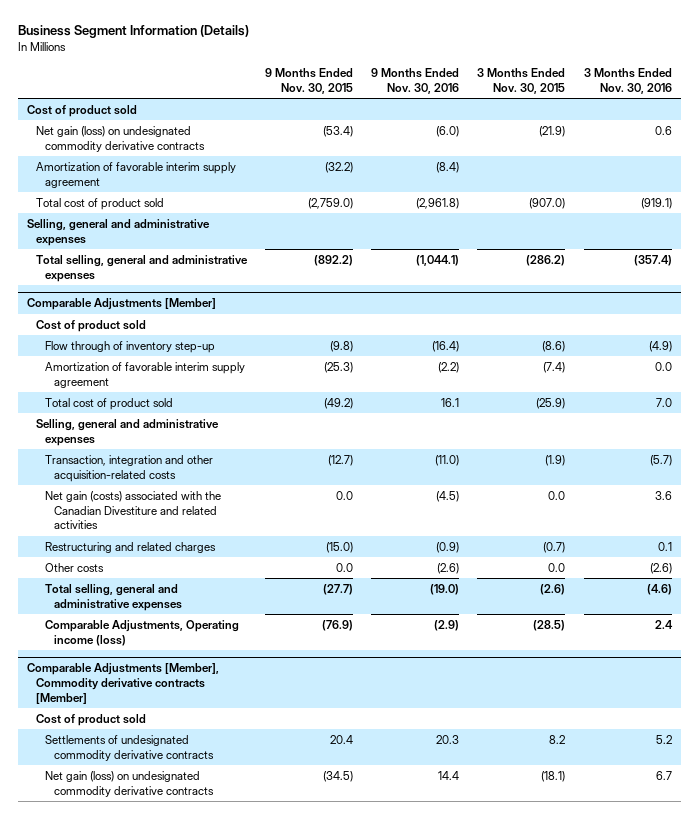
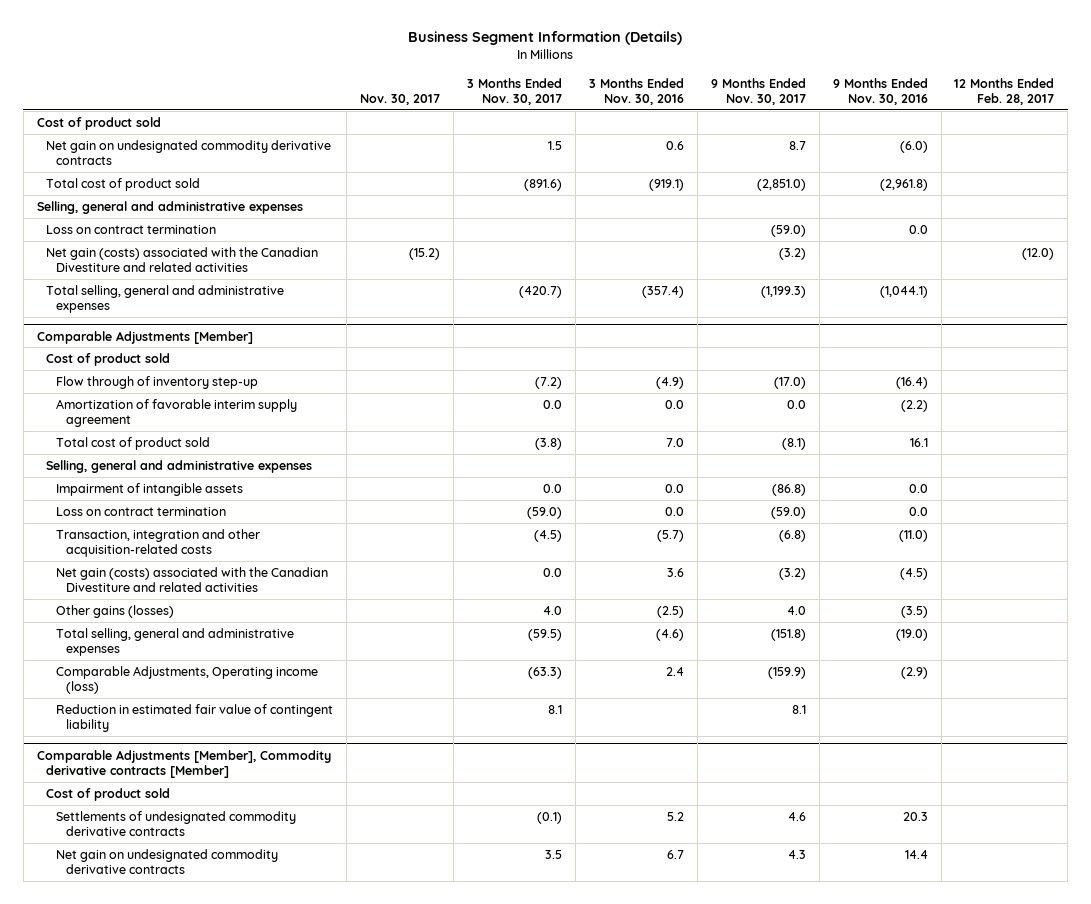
[264,68,353,94] 9 Months Ended Nov. 30, 2015 -> none
[477,68,566,94] 3 Months Ended Nov. 30, 2015 -> none
none -> [359,93,440,105] Nov. 30, 2017
none -> [466,77,562,105] 3 Months Ended Nov. 30, 2017
none -> [710,77,806,105] 9 Months Ended Nov. 30, 2017
none -> [954,77,1055,105] 12 Months Ended Feb. 28, 2017
[35,161,236,188] Amortization of favorable interim supply agreement -> none
[35,125,205,152] Net gain (loss) on undesignated commodity derivative contracts -> [46,139,332,166] Net gain on undesignated commodity derivative contracts
none -> [46,224,217,234] Loss on contract termination
none -> [46,246,319,273] Net gain (costs) associated with the Canadian Divestiture and related activities
none -> [56,482,244,496] Impairment of intangible assets
none -> [56,506,227,516] Loss on contract termination
[44,541,216,553] Restructuring and related charges -> none
[44,562,104,572] Other costs -> [56,604,175,618] Other gains (losses)
[437,562,460,574] (2.6) -> [900,605,928,618] (3.5)
[649,562,672,574] (2.6) -> [656,605,684,618] (2.5)
none -> [56,703,334,733] Reduction in estimated fair value of contingent liability
[44,770,215,797] Net gain (loss) on undesignated commodity derivative contracts -> [56,848,279,875] Net gain on undesignated commodity derivative contracts

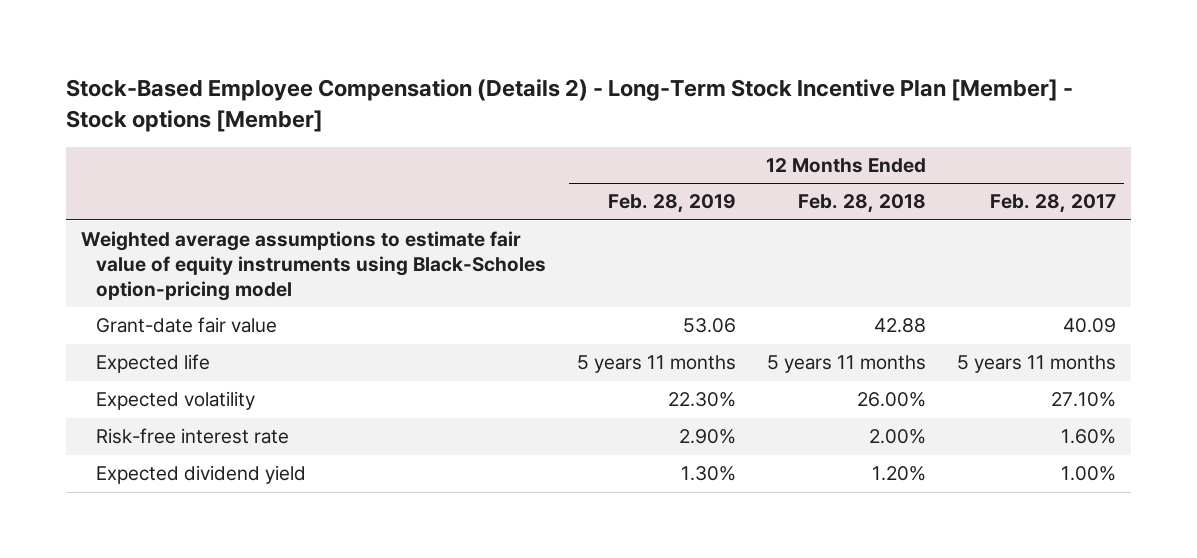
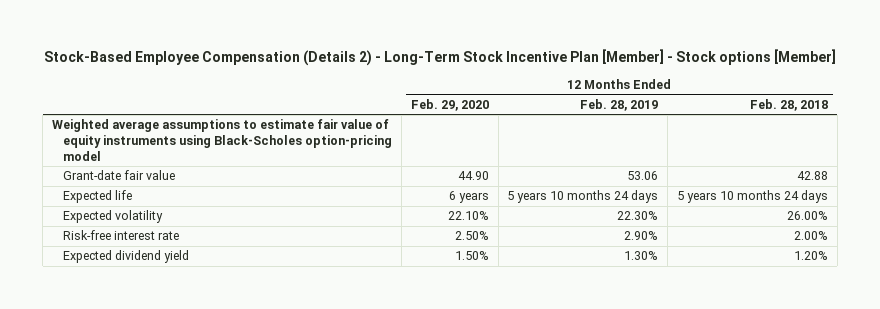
[989,194,1116,214] Feb. 28, 2017 -> none
none -> [410,98,489,111] Feb. 29, 2020
[576,355,736,374] 5 years 11 months -> [507,190,659,204] 5 years 10 months 24 days
[766,355,926,374] 5 years 11 months -> [676,190,828,204] 5 years 10 months 24 days

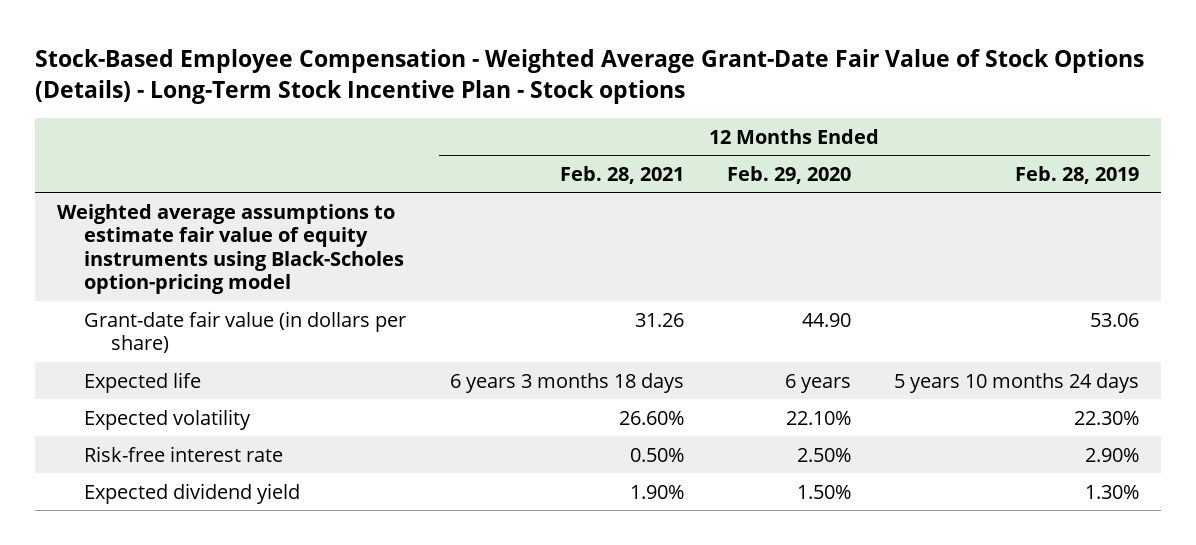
[43,48,836,66] Stock-Based Employee Compensation (Details 2) - Long-Term Stock Incentive Plan [Member] - Stock options [Member] -> [35,48,1145,104] Stock-Based Employee Compensation - Weighted Average Grant-Date Fair Value of Stock Options (Details) - Long-Term Stock Incentive Plan - Stock options
[749,98,828,111] Feb. 28, 2018 -> none
none -> [559,165,684,184] Feb. 28, 2021
[63,170,176,181] Grant-date fair value -> [84,310,407,354] Grant-date fair value (in dollars per share)

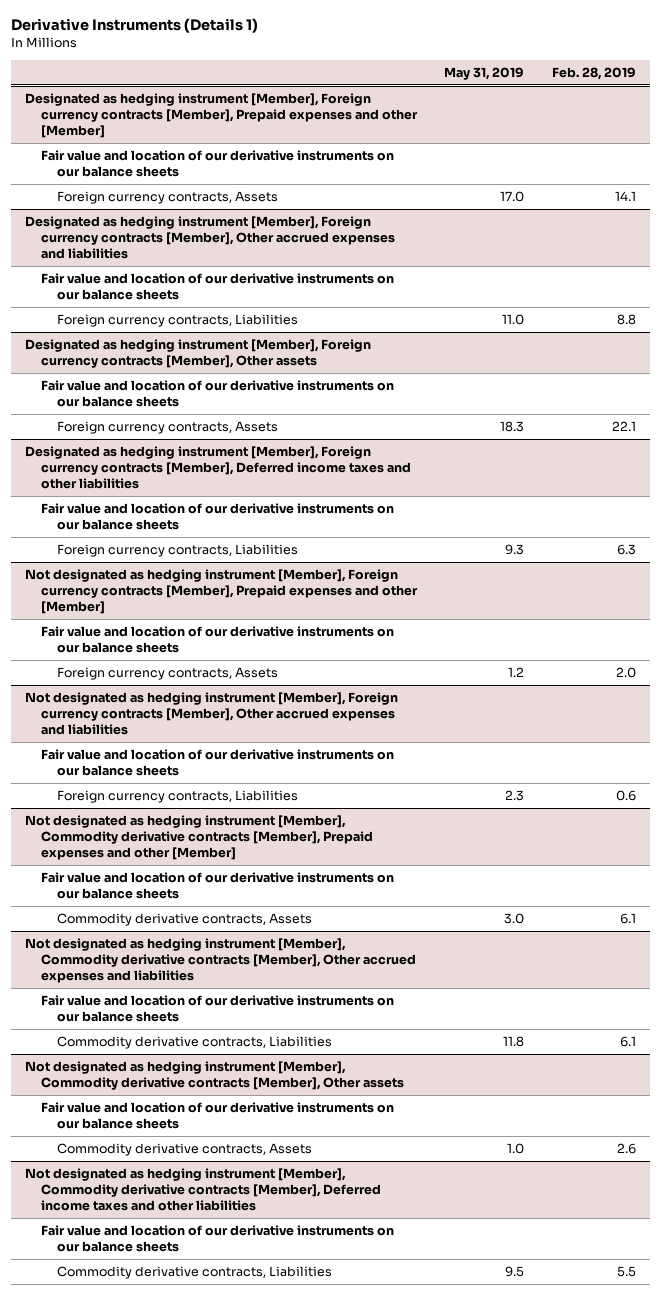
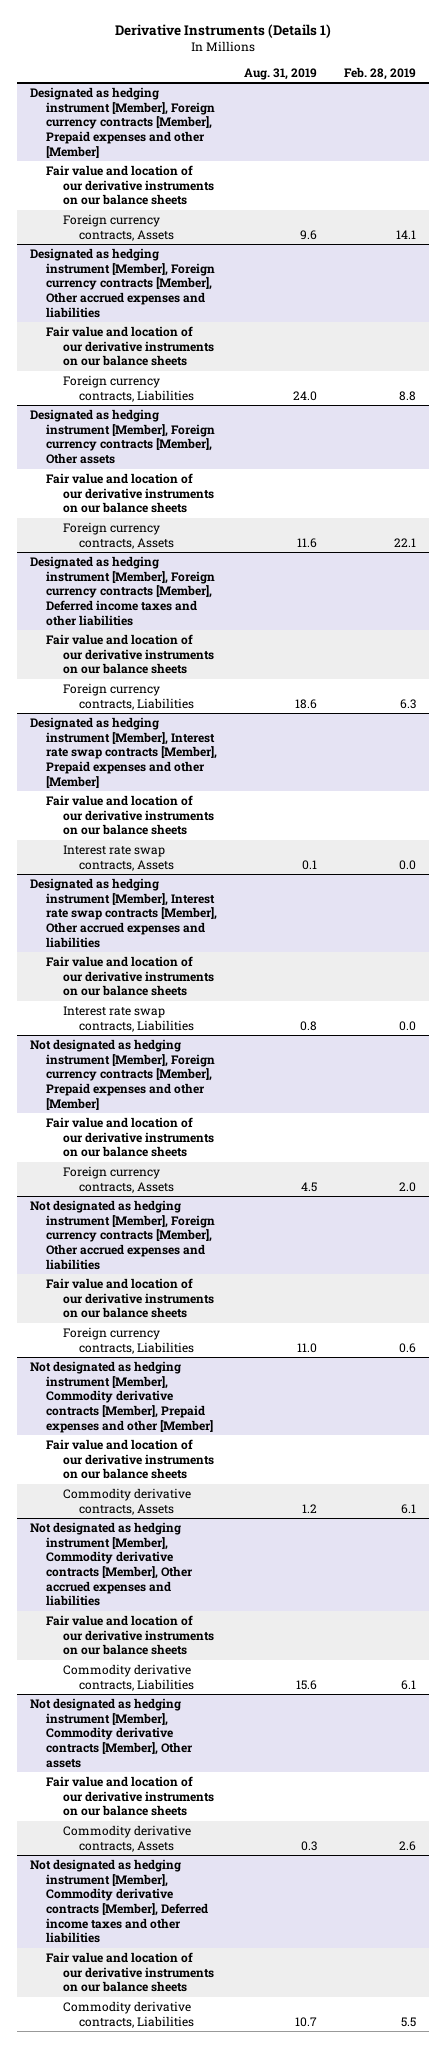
[444,66,525,80] May 31, 2019 -> none
none -> [243,67,317,80] Aug. 31, 2019
none -> [29,717,218,788] Designated as hedging instrument [Member], Interest rate swap contracts [Member], Prepaid expenses and other [Member]
none -> [46,795,214,836] Fair value and location of our derivative instruments on our balance sheets
none -> [62,845,175,871] Interest rate swap contracts, Assets
none -> [29,878,218,948] Designated as hedging instrument [Member], Interest rate swap contracts [Member], Other accrued expenses and liabilities
none -> [46,956,214,997] Fair value and location of our derivative instruments on our balance sheets
none -> [62,1006,195,1032] Interest rate swap contracts, Liabilities

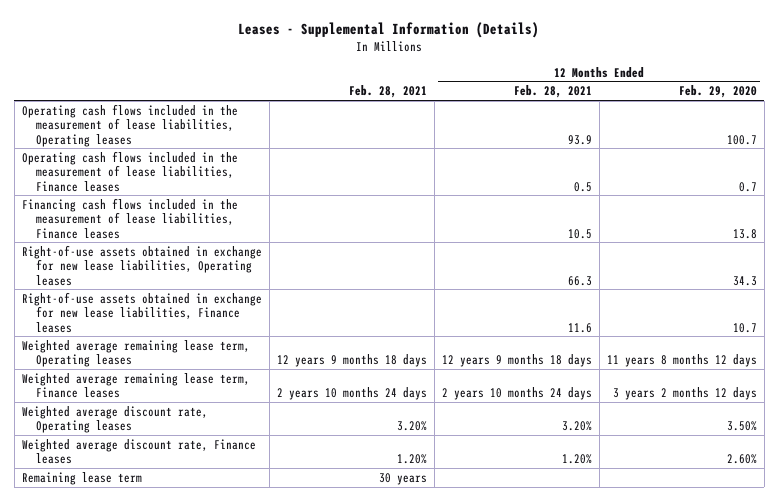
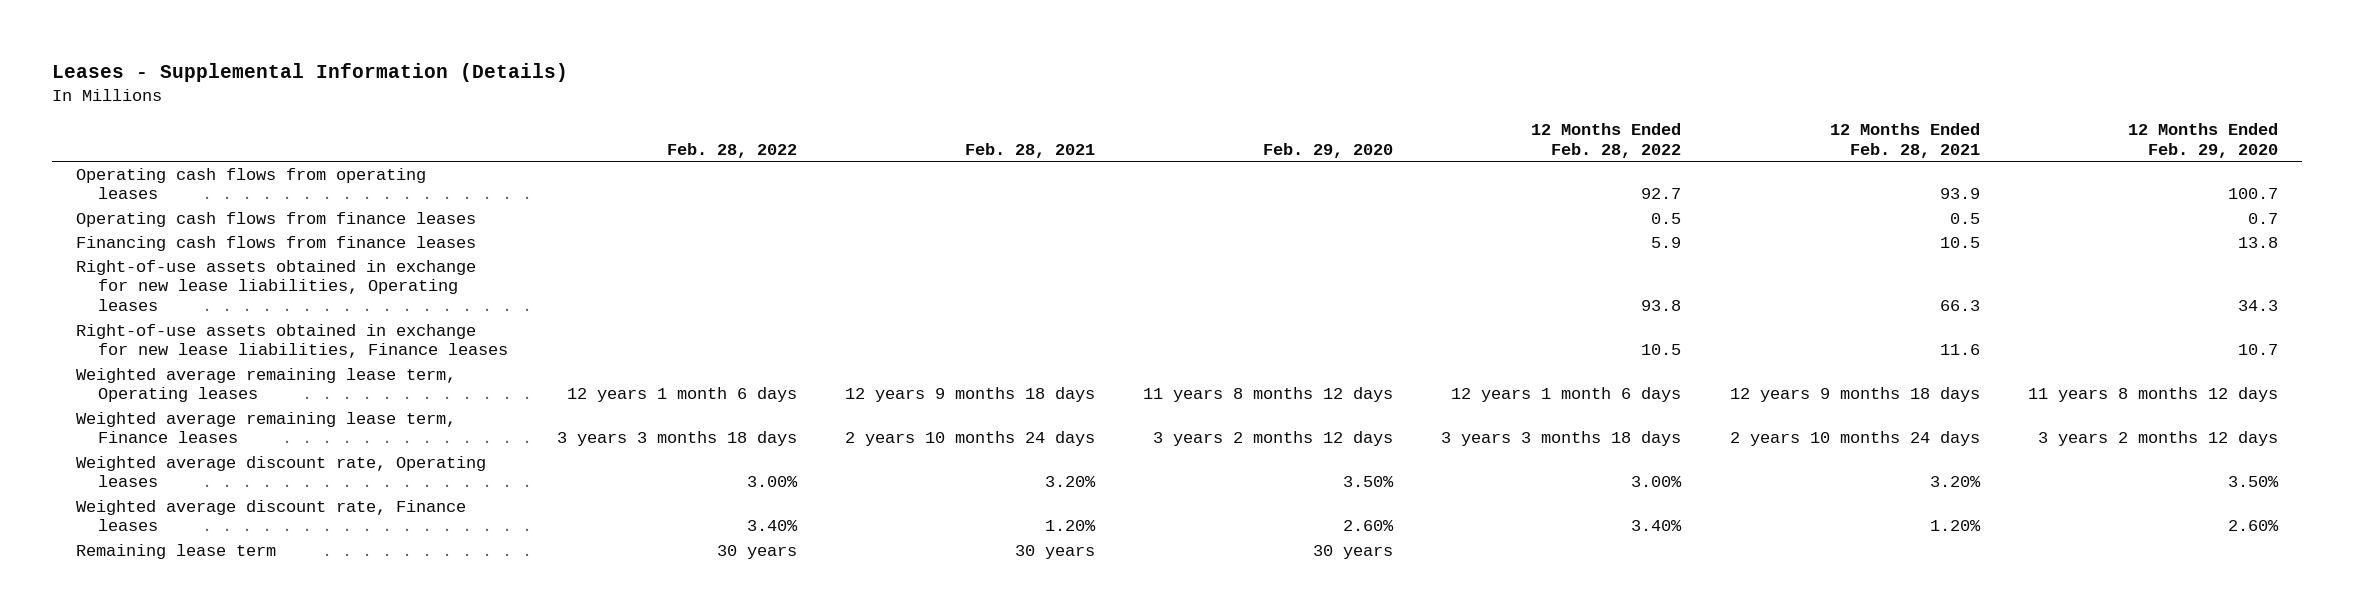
none -> [666,142,797,158] Feb. 28, 2022
none -> [1263,142,1394,158] Feb. 29, 2020
none -> [1531,123,1682,158] 12 Months Ended Feb. 28, 2022
[21,103,238,147] Operating cash flows included in the measurement of lease liabilities, Operating leases -> [76,167,427,200] Operating cash flows from operating leases
[21,150,238,192] Operating cash flows included in the measurement of lease liabilities, Finance leases -> [76,211,477,227] Operating cash flows from finance leases
[21,197,238,239] Financing cash flows included in the measurement of lease liabilities, Finance leases -> [76,235,477,251] Financing cash flows from finance leases

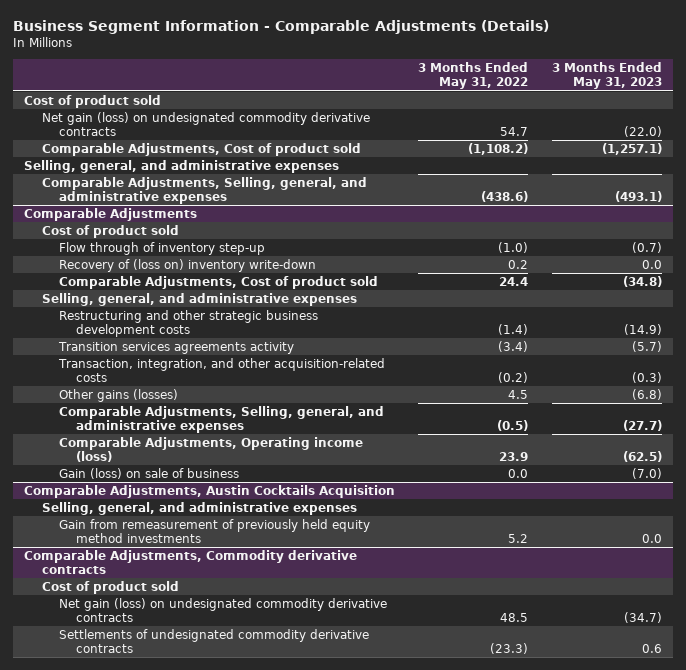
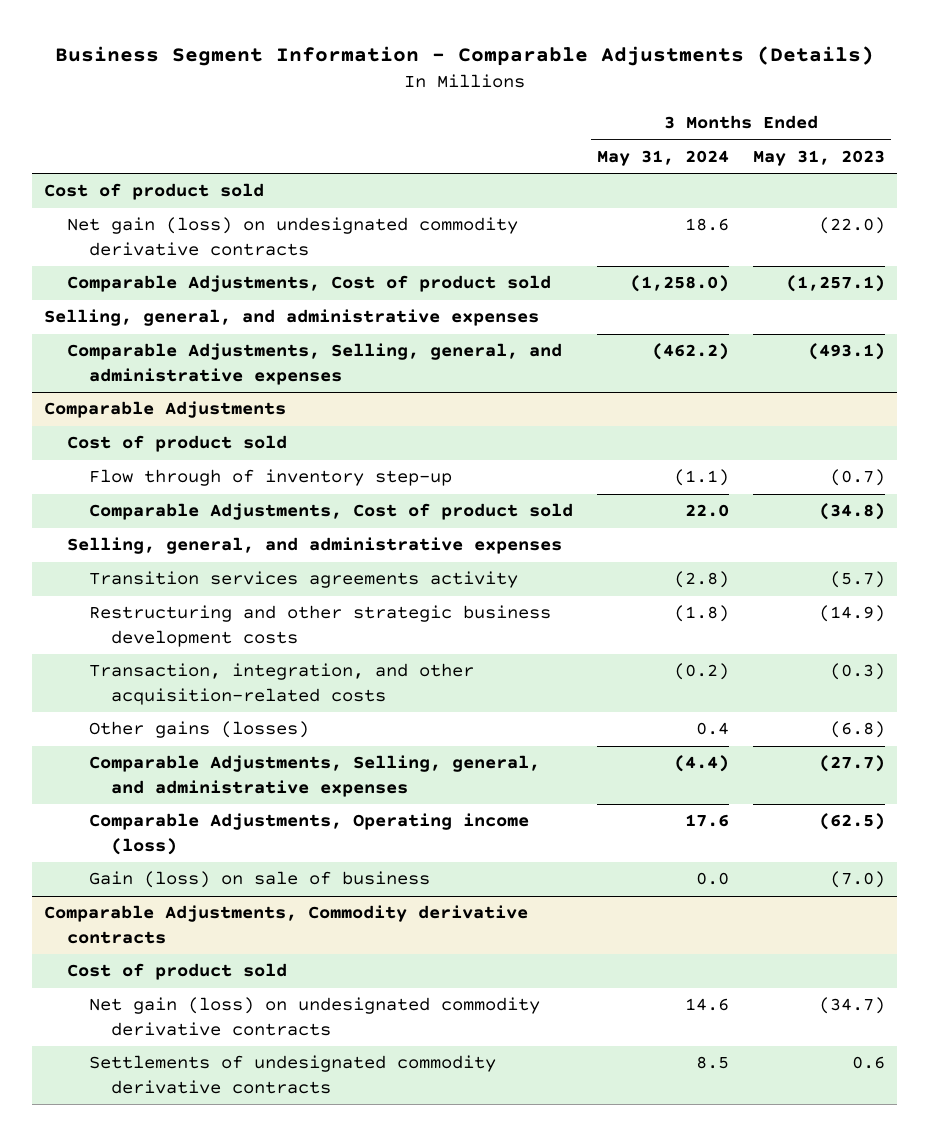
[418,62,529,90] 3 Months Ended May 31, 2022 -> none
none -> [596,149,729,166] May 31, 2024
[58,259,316,273] Recovery of (loss on) inventory write-down -> none
[58,310,318,337] Restructuring and other strategic business development costs -> [88,605,551,647] Restructuring and other strategic business development costs
[24,485,396,499] Comparable Adjustments, Austin Cocktails Acquisition -> none
[41,502,357,516] Selling, general, and administrative expenses -> none
[58,519,370,543] Gain from remeasurement of previously held equity method investments -> none

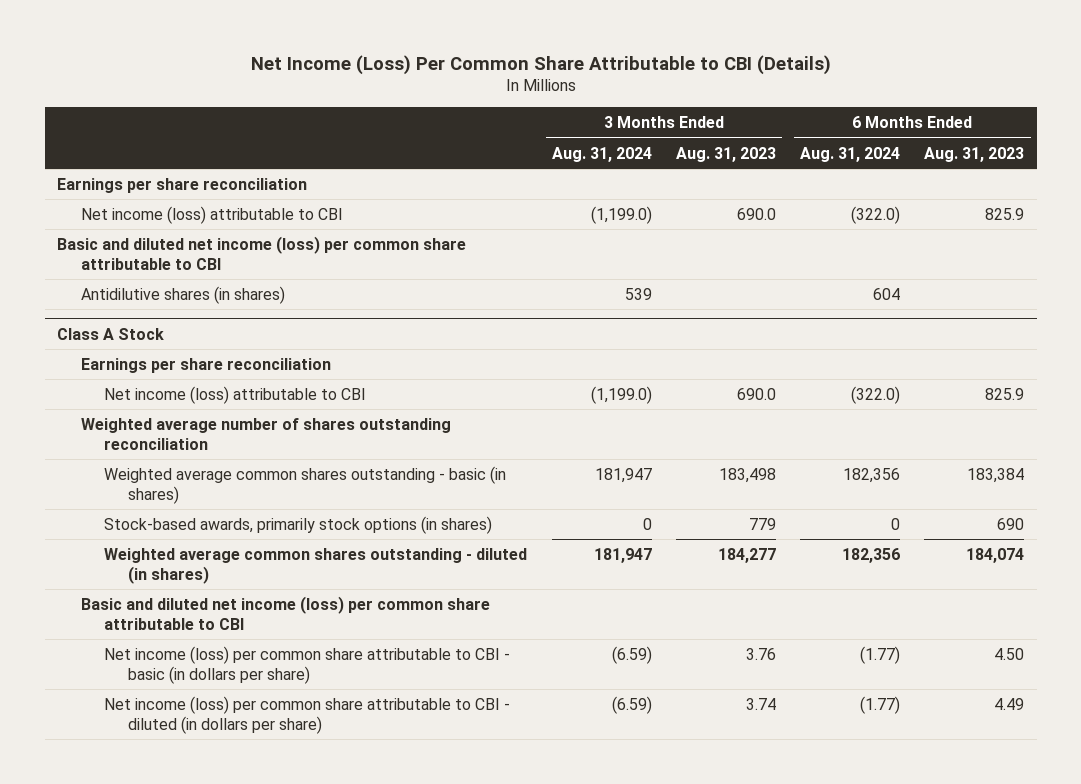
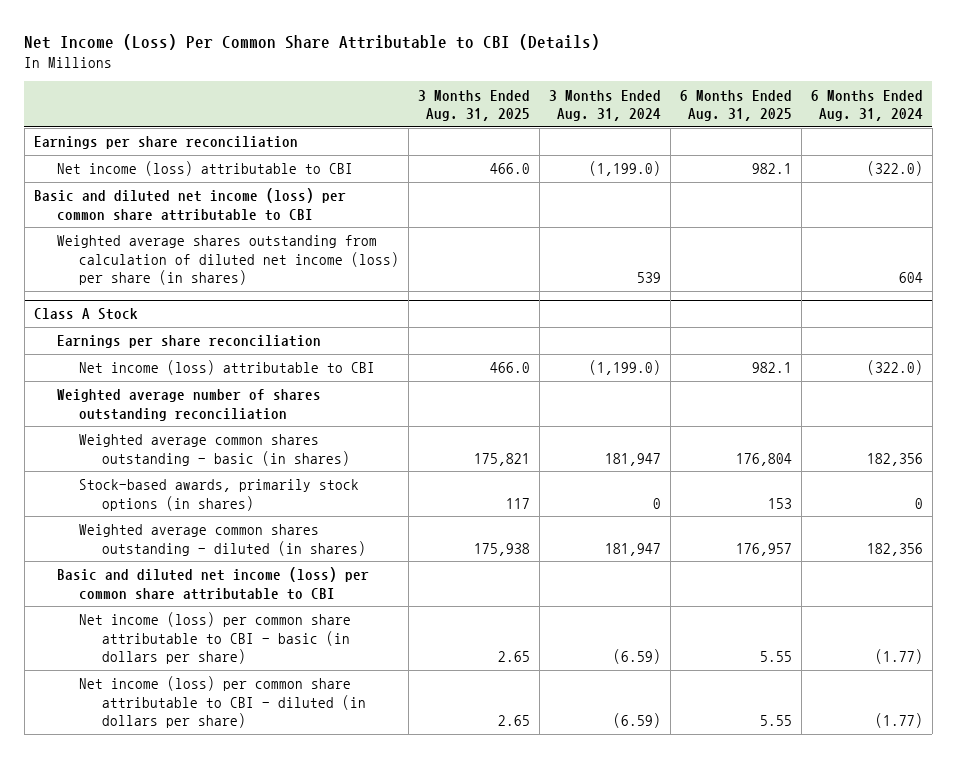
[675,146,776,162] Aug. 31, 2023 -> none
[924,146,1025,162] Aug. 31, 2023 -> none
none -> [418,89,531,121] 3 Months Ended Aug. 31, 2025
none -> [679,89,792,121] 6 Months Ended Aug. 31, 2025
[80,285,285,304] Antidilutive shares (in shares) -> [56,235,400,285] Weighted average shares outstanding from calculation of diluted net income (loss) per share (in shares)

